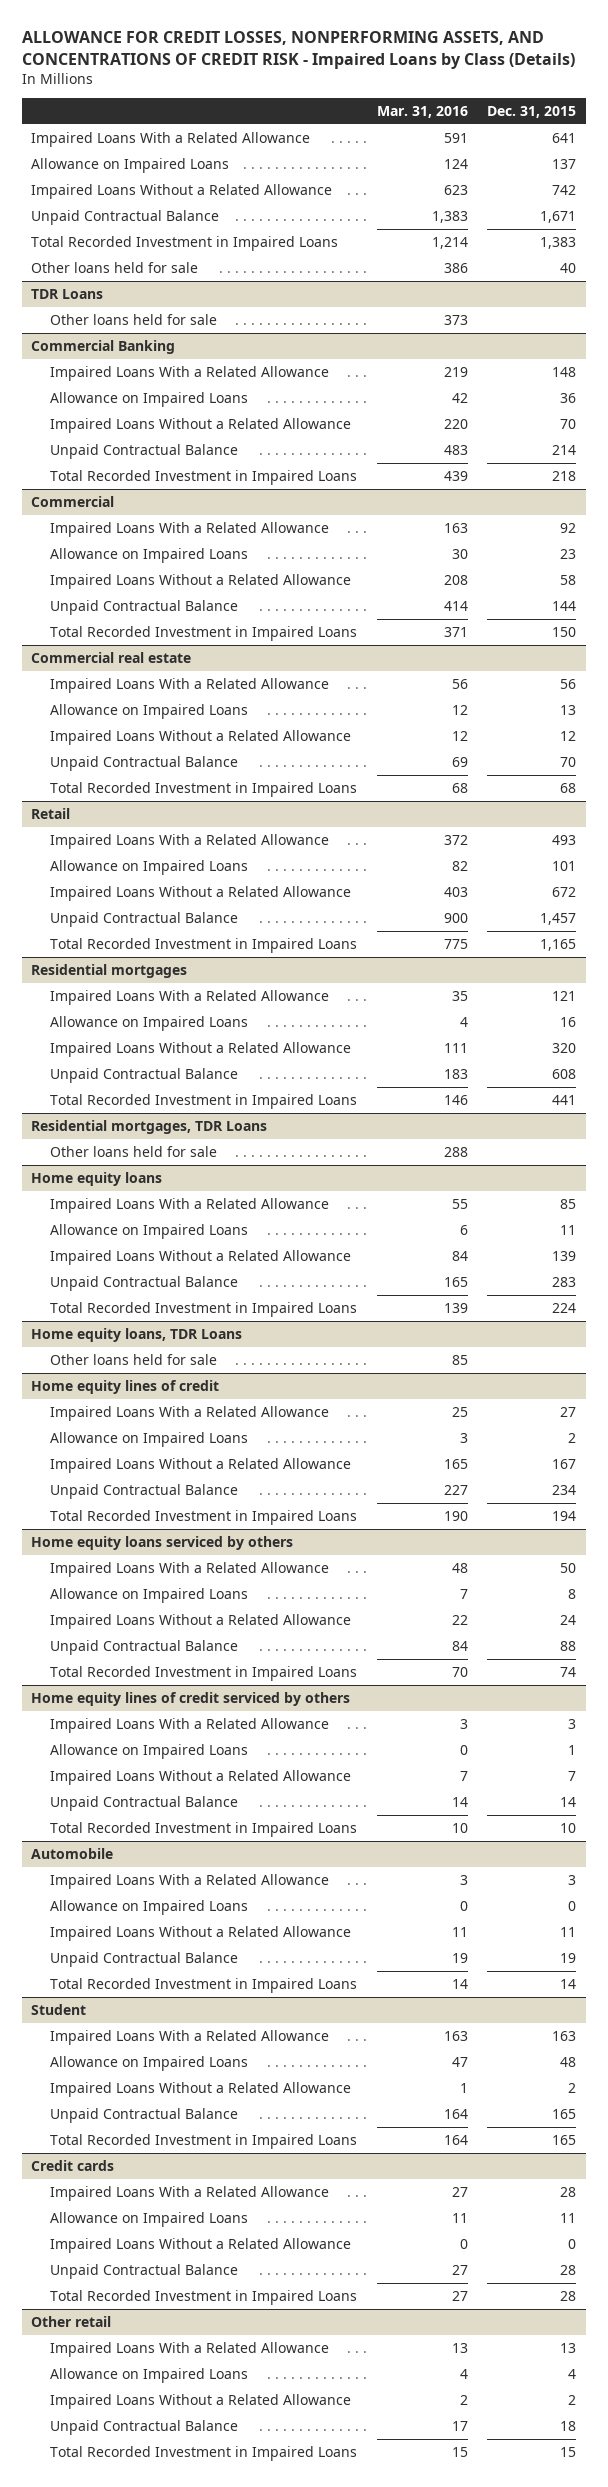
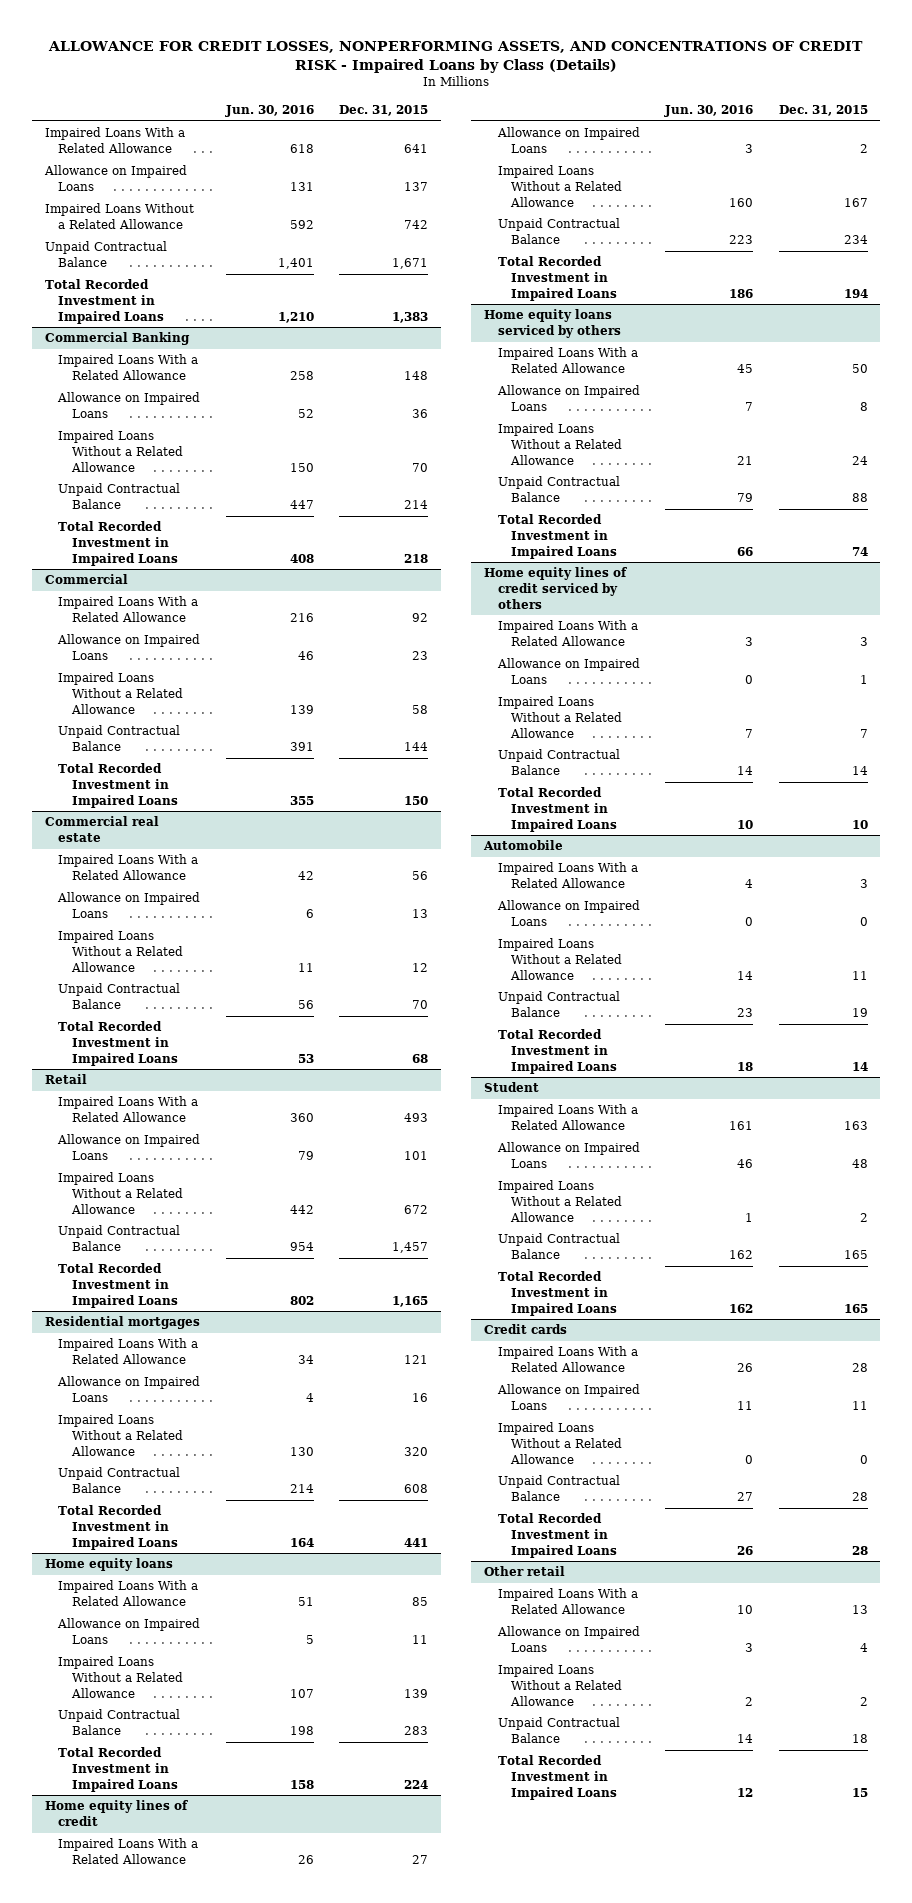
[376,105,468,118] Mar. 31, 2016 -> none
none -> [224,105,314,118] Jun. 30, 2016
[31,261,199,273] Other loans held for sale -> none
[31,288,104,299] TDR Loans -> none
[50,313,218,325] Other loans held for sale -> none
[31,1119,268,1134] Residential mortgages, TDR Loans -> none
[50,1145,218,1157] Other loans held for sale -> none
[31,1327,243,1342] Home equity loans, TDR Loans -> none
[50,1353,218,1365] Other loans held for sale -> none

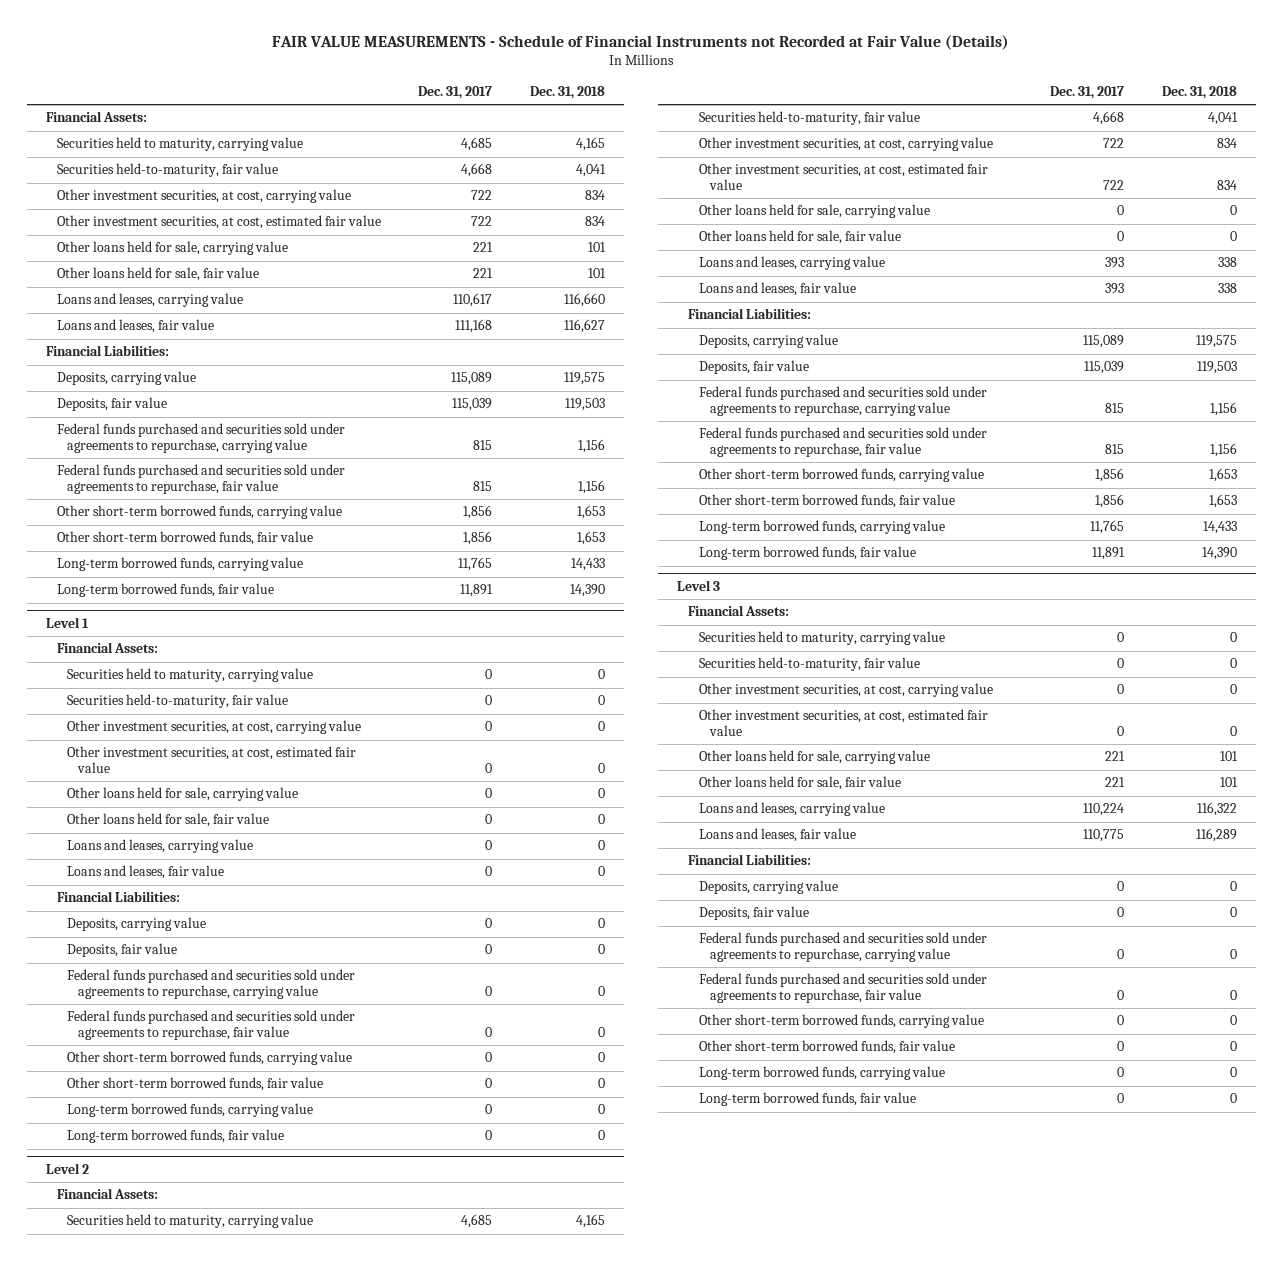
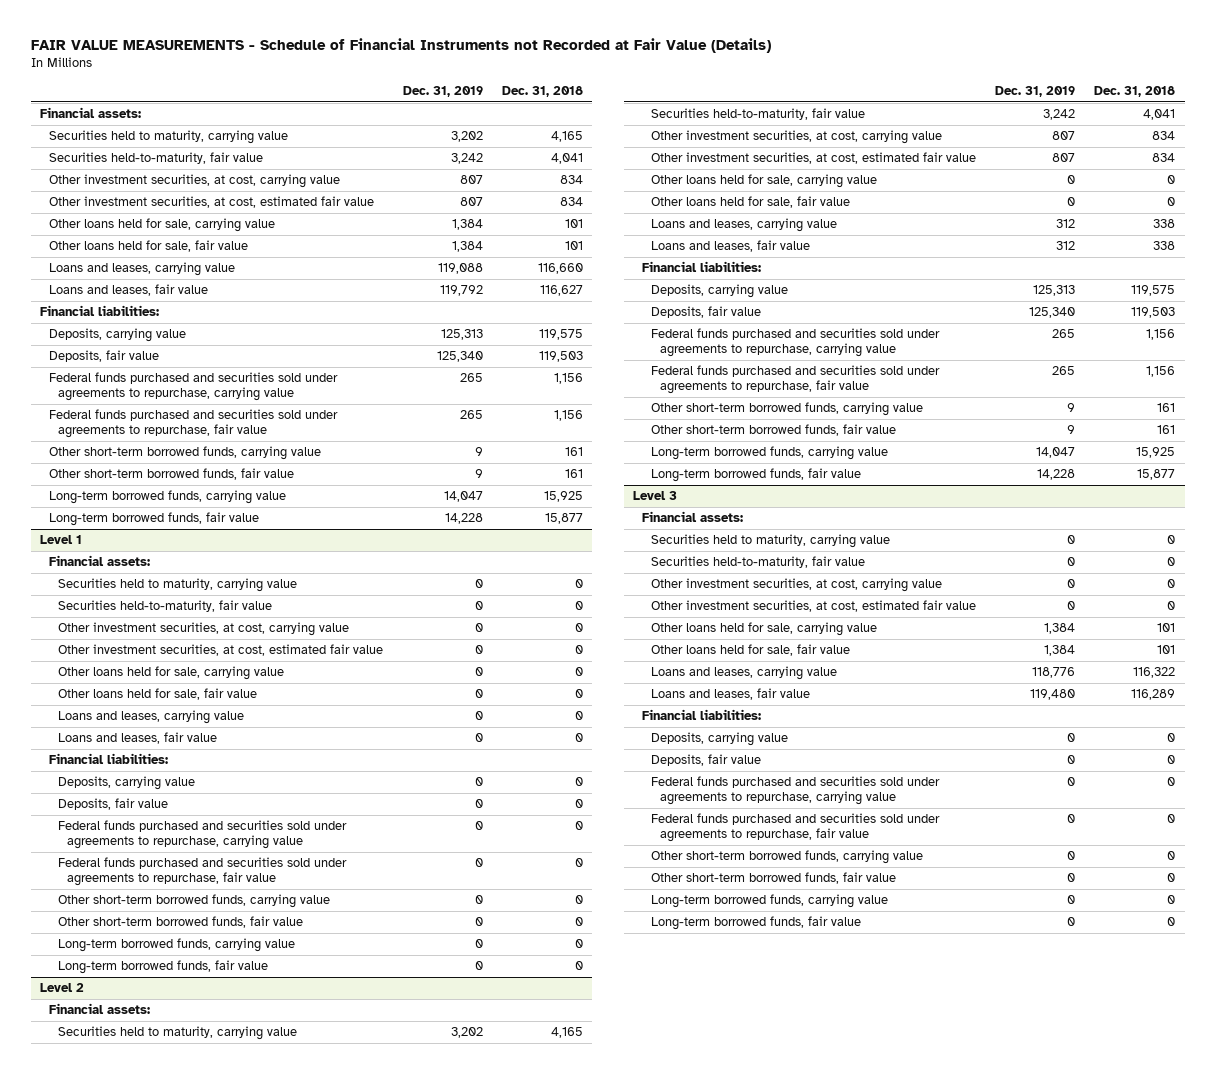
[418,86,493,100] Dec. 31, 2017 -> none
none -> [402,85,483,97] Dec. 31, 2019
[45,111,147,123] Financial Assets: -> [40,107,142,119] Financial assets:
[45,345,169,357] Financial Liabilities: -> [40,305,160,317] Financial liabilities:
[577,505,606,520] 1,653 -> [564,447,583,457] 161
[577,531,606,546] 1,653 -> [564,469,583,479] 161
[571,558,606,572] 14,433 -> [543,491,583,503] 15,925
[570,584,606,598] 14,390 -> [544,513,583,525] 15,877
[56,642,158,654] Financial Assets: -> [49,555,151,567] Financial assets:
[56,891,180,903] Financial Liabilities: -> [49,753,169,765] Financial liabilities:
[56,1188,158,1200] Financial Assets: -> [49,1003,151,1015] Financial assets:
[687,308,811,320] Financial Liabilities: -> [642,261,762,273] Financial liabilities:
[1208,468,1237,483] 1,653 -> [1157,403,1176,413] 161
[1208,494,1237,509] 1,653 -> [1157,425,1176,435] 161
[1202,521,1237,535] 14,433 -> [1136,447,1176,459] 15,925
[1201,547,1237,561] 14,390 -> [1137,469,1176,481] 15,877
[687,605,789,617] Financial Assets: -> [642,511,744,523] Financial assets:
[687,854,811,866] Financial Liabilities: -> [642,709,762,721] Financial liabilities:

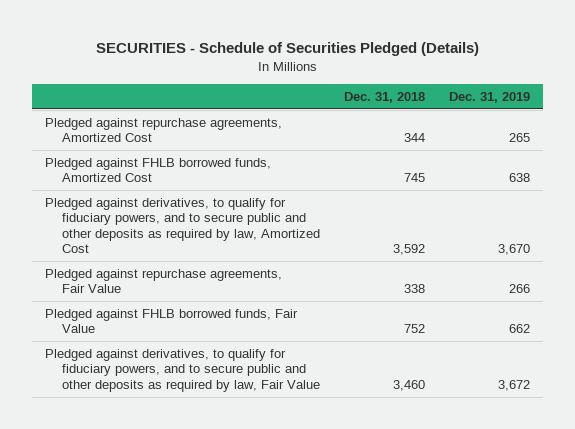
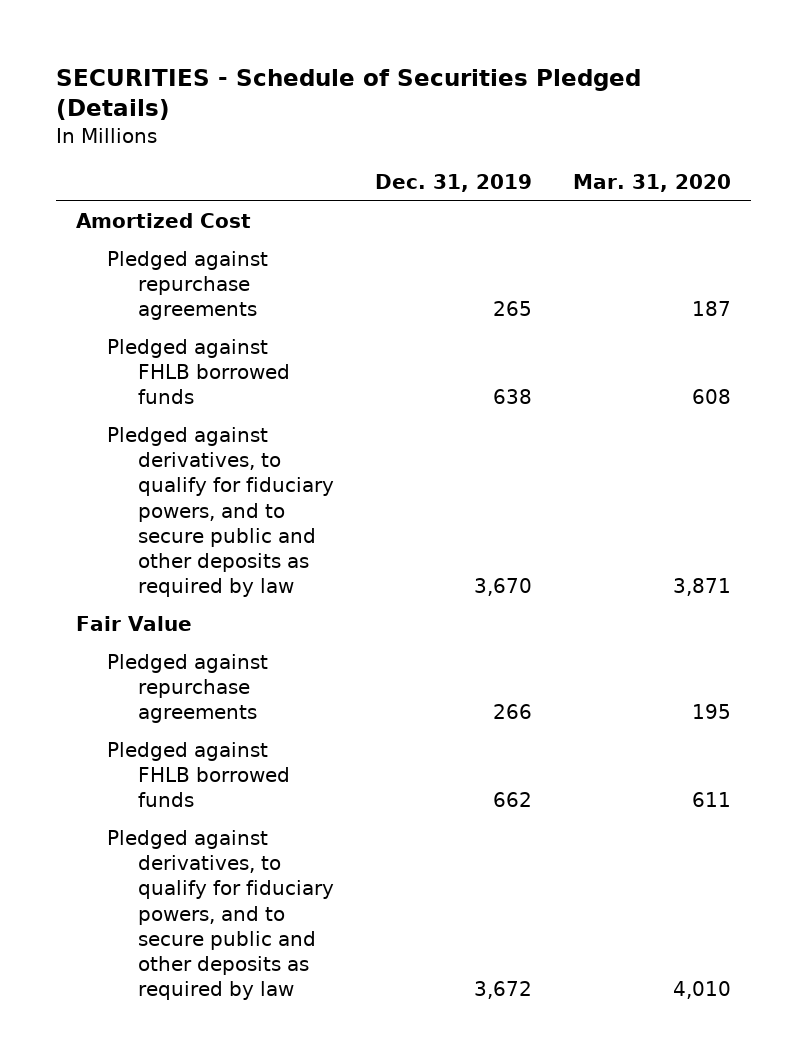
[344,91,426,103] Dec. 31, 2018 -> none
none -> [572,173,731,192] Mar. 31, 2020
none -> [75,213,251,229] Amortized Cost
[44,117,282,143] Pledged against repurchase agreements, Amortized Cost -> [107,251,269,321] Pledged against repurchase agreements
[44,157,271,183] Pledged against FHLB borrowed funds, Amortized Cost -> [107,339,291,405] Pledged against FHLB borrowed funds
[44,197,320,254] Pledged against derivatives, to qualify for fiduciary powers, and to secure public and other deposits as required by law, Amortized Cost -> [107,427,335,598] Pledged against derivatives, to qualify for fiduciary powers, and to secure public and other deposits as required by law
none -> [75,616,192,632] Fair Value
[44,268,282,294] Pledged against repurchase agreements, Fair Value -> [107,654,269,724] Pledged against repurchase agreements
[44,308,298,334] Pledged against FHLB borrowed funds, Fair Value -> [107,742,291,808] Pledged against FHLB borrowed funds
[44,348,320,392] Pledged against derivatives, to qualify for fiduciary powers, and to secure public and other deposits as required by law, Fair Value -> [107,830,335,1001] Pledged against derivatives, to qualify for fiduciary powers, and to secure public and other deposits as required by law

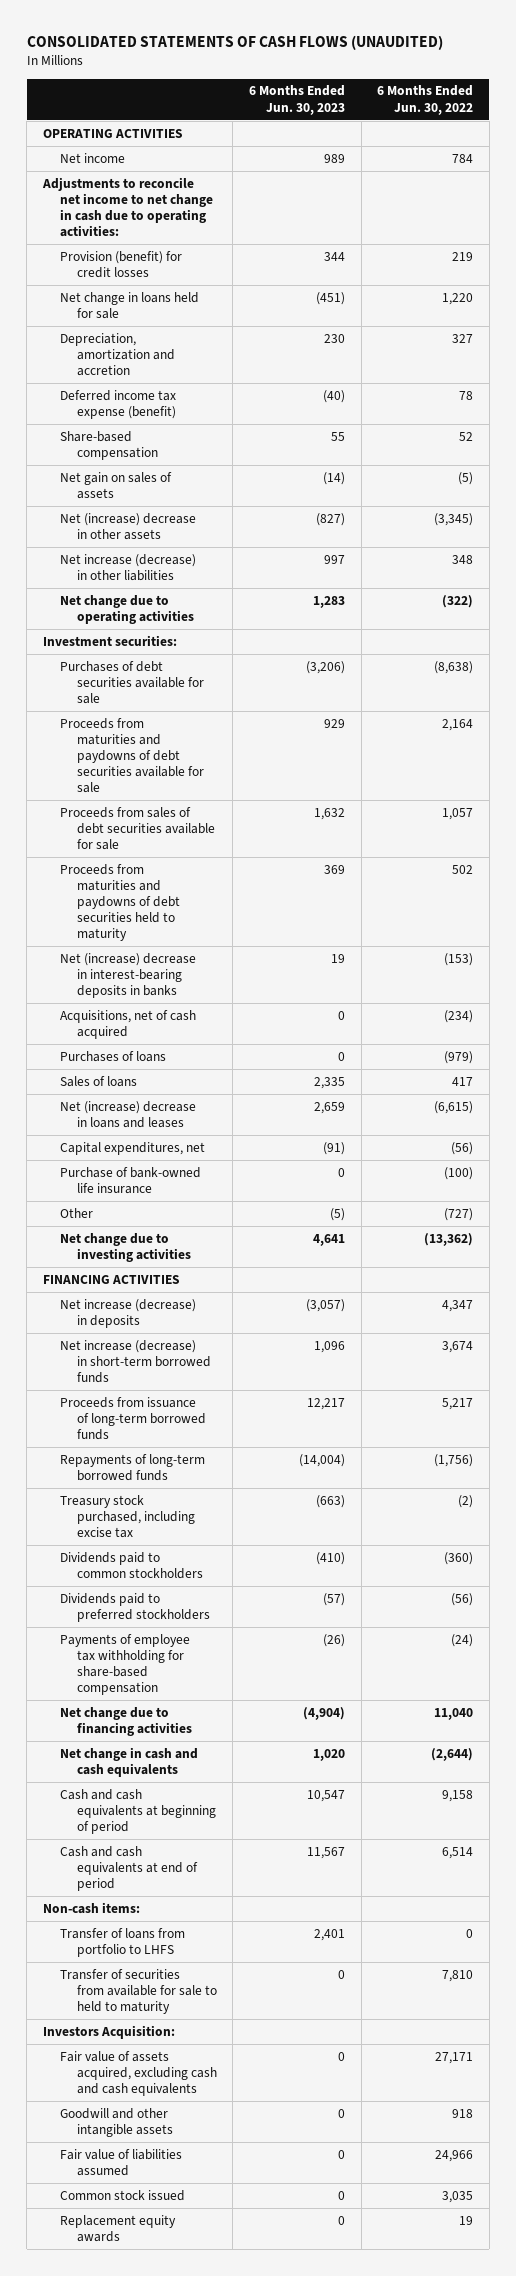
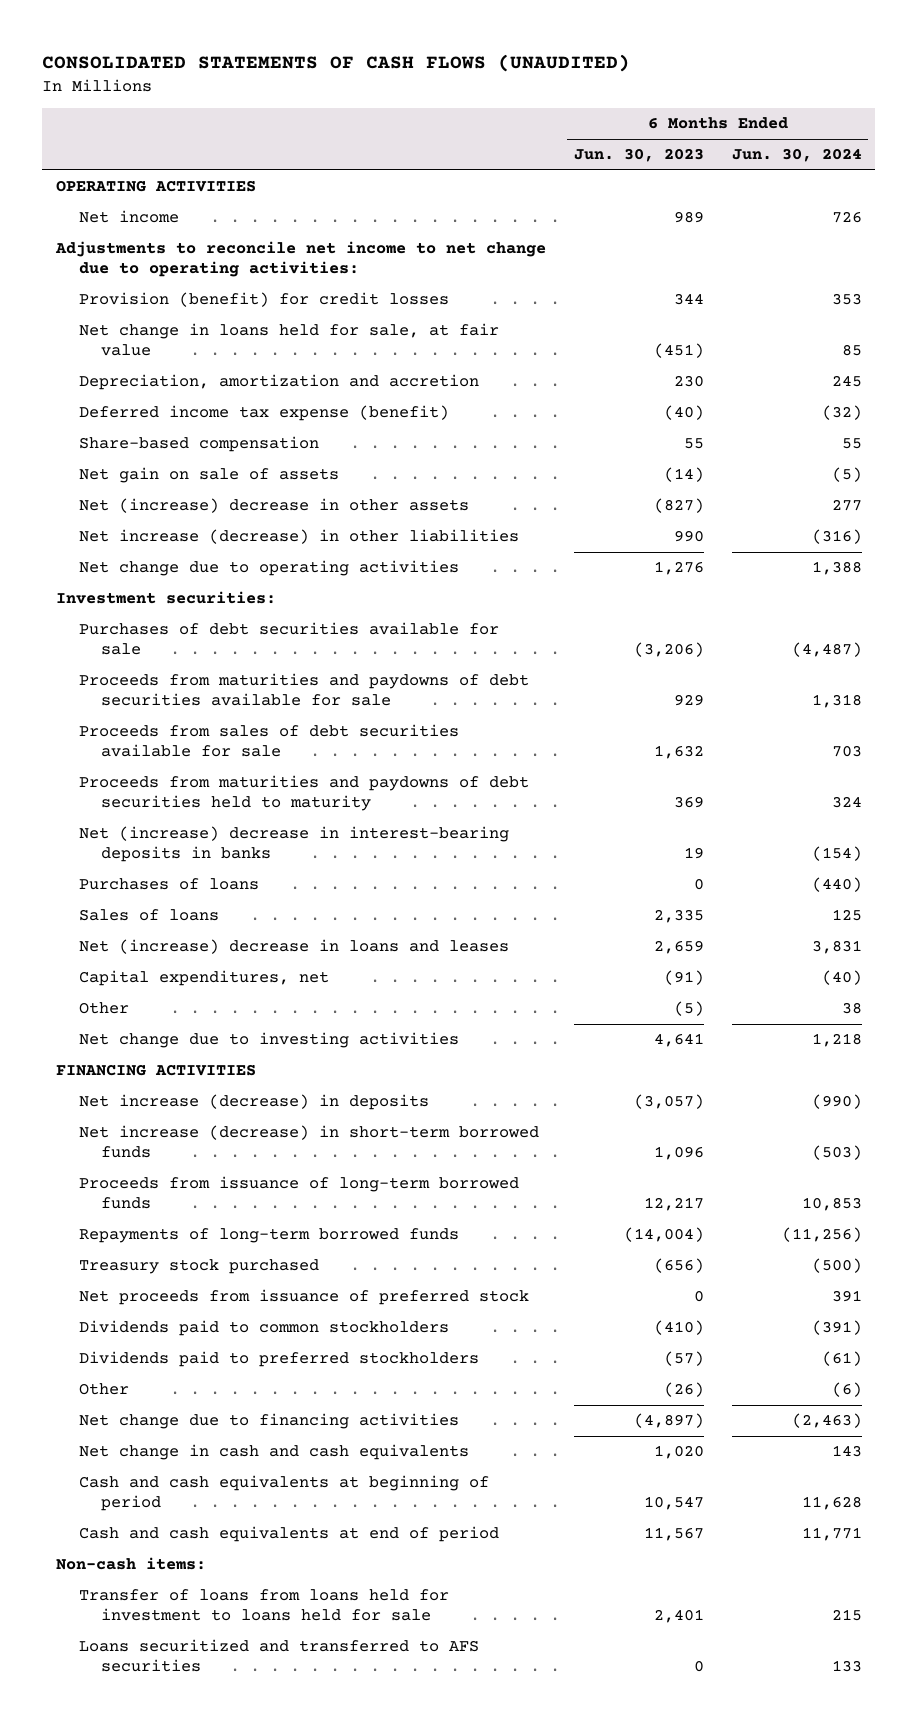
[377,85,474,115] 6 Months Ended Jun. 30, 2022 -> none
none -> [731,148,862,163] Jun. 30, 2024
[41,176,213,238] Adjustments to reconcile net income to net change in cash due to operating activities: -> [55,241,547,278] Adjustments to reconcile net income to net change due to operating activities:
[59,291,199,319] Net change in loans held for sale -> [78,323,499,357] Net change in loans held for sale, at fair value
[59,471,172,499] Net gain on sales of assets -> [78,467,339,484] Net gain on sale of assets
[323,554,345,564] 997 -> [673,530,704,543] 990
[312,595,345,608] 1,283 -> [653,561,704,576] 1,276
[59,1009,196,1039] Acquisitions, net of cash acquired -> none
[59,1166,201,1194] Purchase of bank-owned life insurance -> none
[59,1494,195,1539] Treasury stock purchased, including excise tax -> [78,1259,319,1275] Treasury stock purchased
[315,1494,345,1508] (663) -> [653,1258,704,1274] (656)
none -> [78,1289,529,1306] Net proceeds from issuance of preferred stock
[59,1633,190,1696] Payments of employee tax withholding for share-based compensation -> [78,1383,129,1396] Other
[302,1706,345,1720] (4,904) -> [633,1413,704,1429] (4,897)
[59,1968,217,2015] Transfer of securities from available for sale to held to maturity -> none
[42,2024,175,2039] Investors Acquisition: -> none
[59,2050,217,2097] Fair value of assets acquired, excluding cash and cash equivalents -> none
[59,2107,173,2137] Goodwill and other intangible assets -> none
[59,2148,182,2176] Fair value of liabilities assumed -> none
[59,2189,185,2201] Common stock issued -> none
[59,2214,176,2242] Replacement equity awards -> none
[59,1927,185,1957] Transfer of loans from portfolio to LHFS -> [78,1589,449,1622] Transfer of loans from loans held for investment to loans held for sale
none -> [78,1639,479,1673] Loans securitized and transferred to AFS securities

